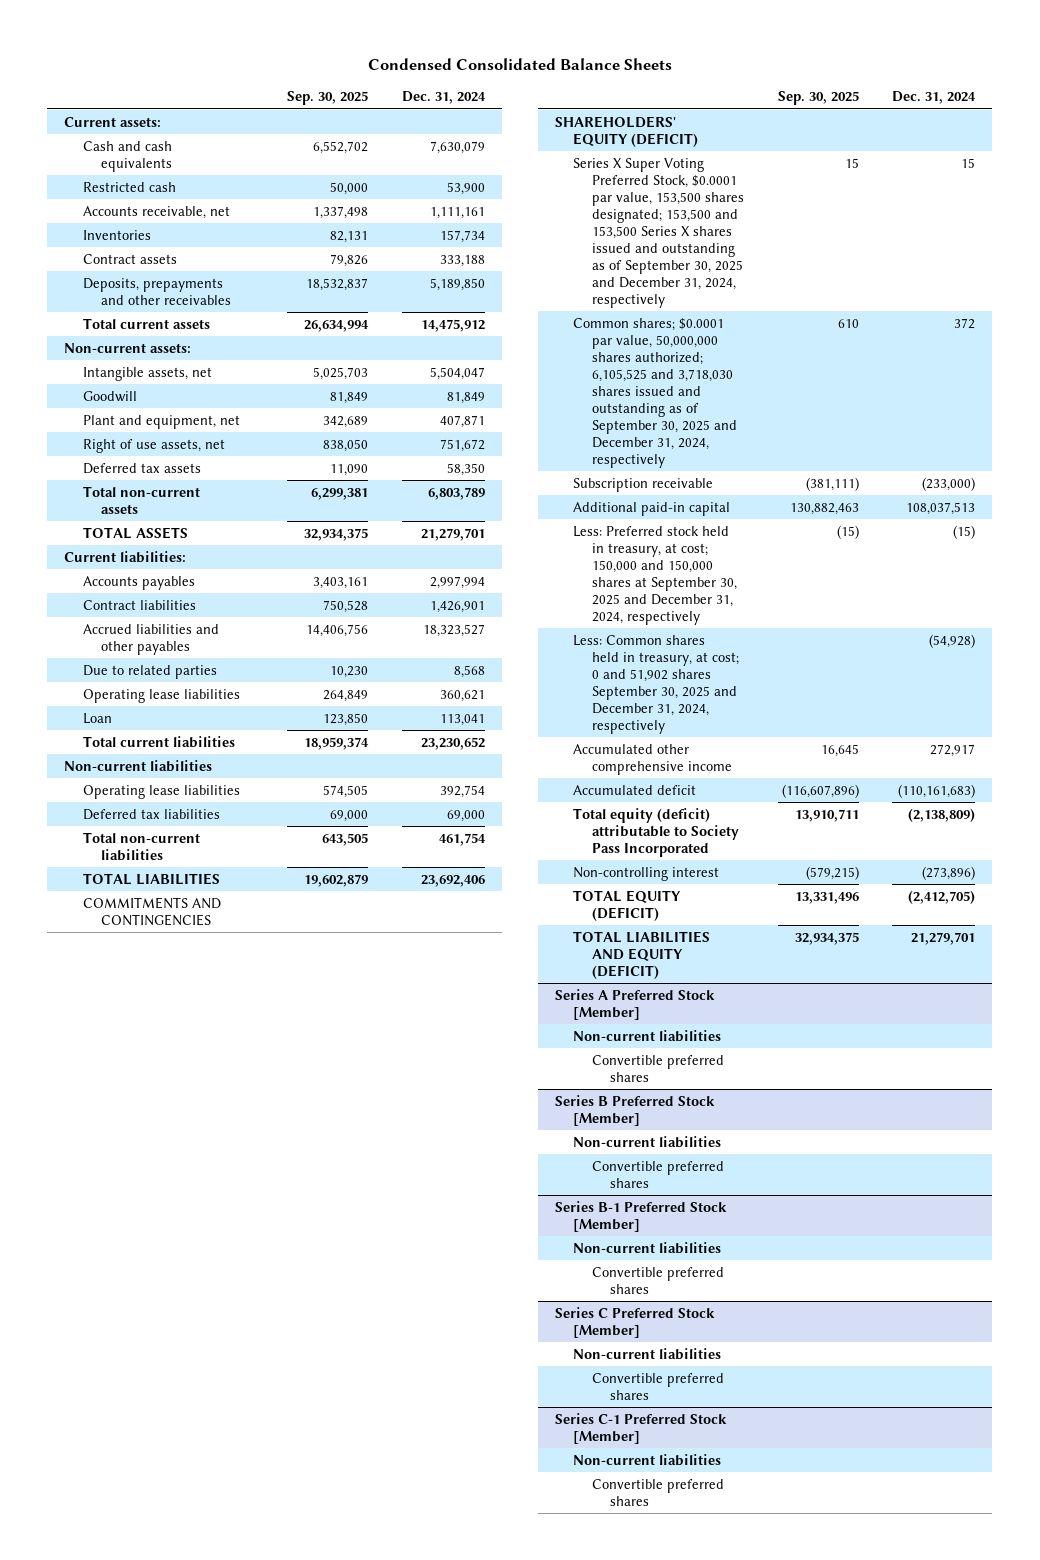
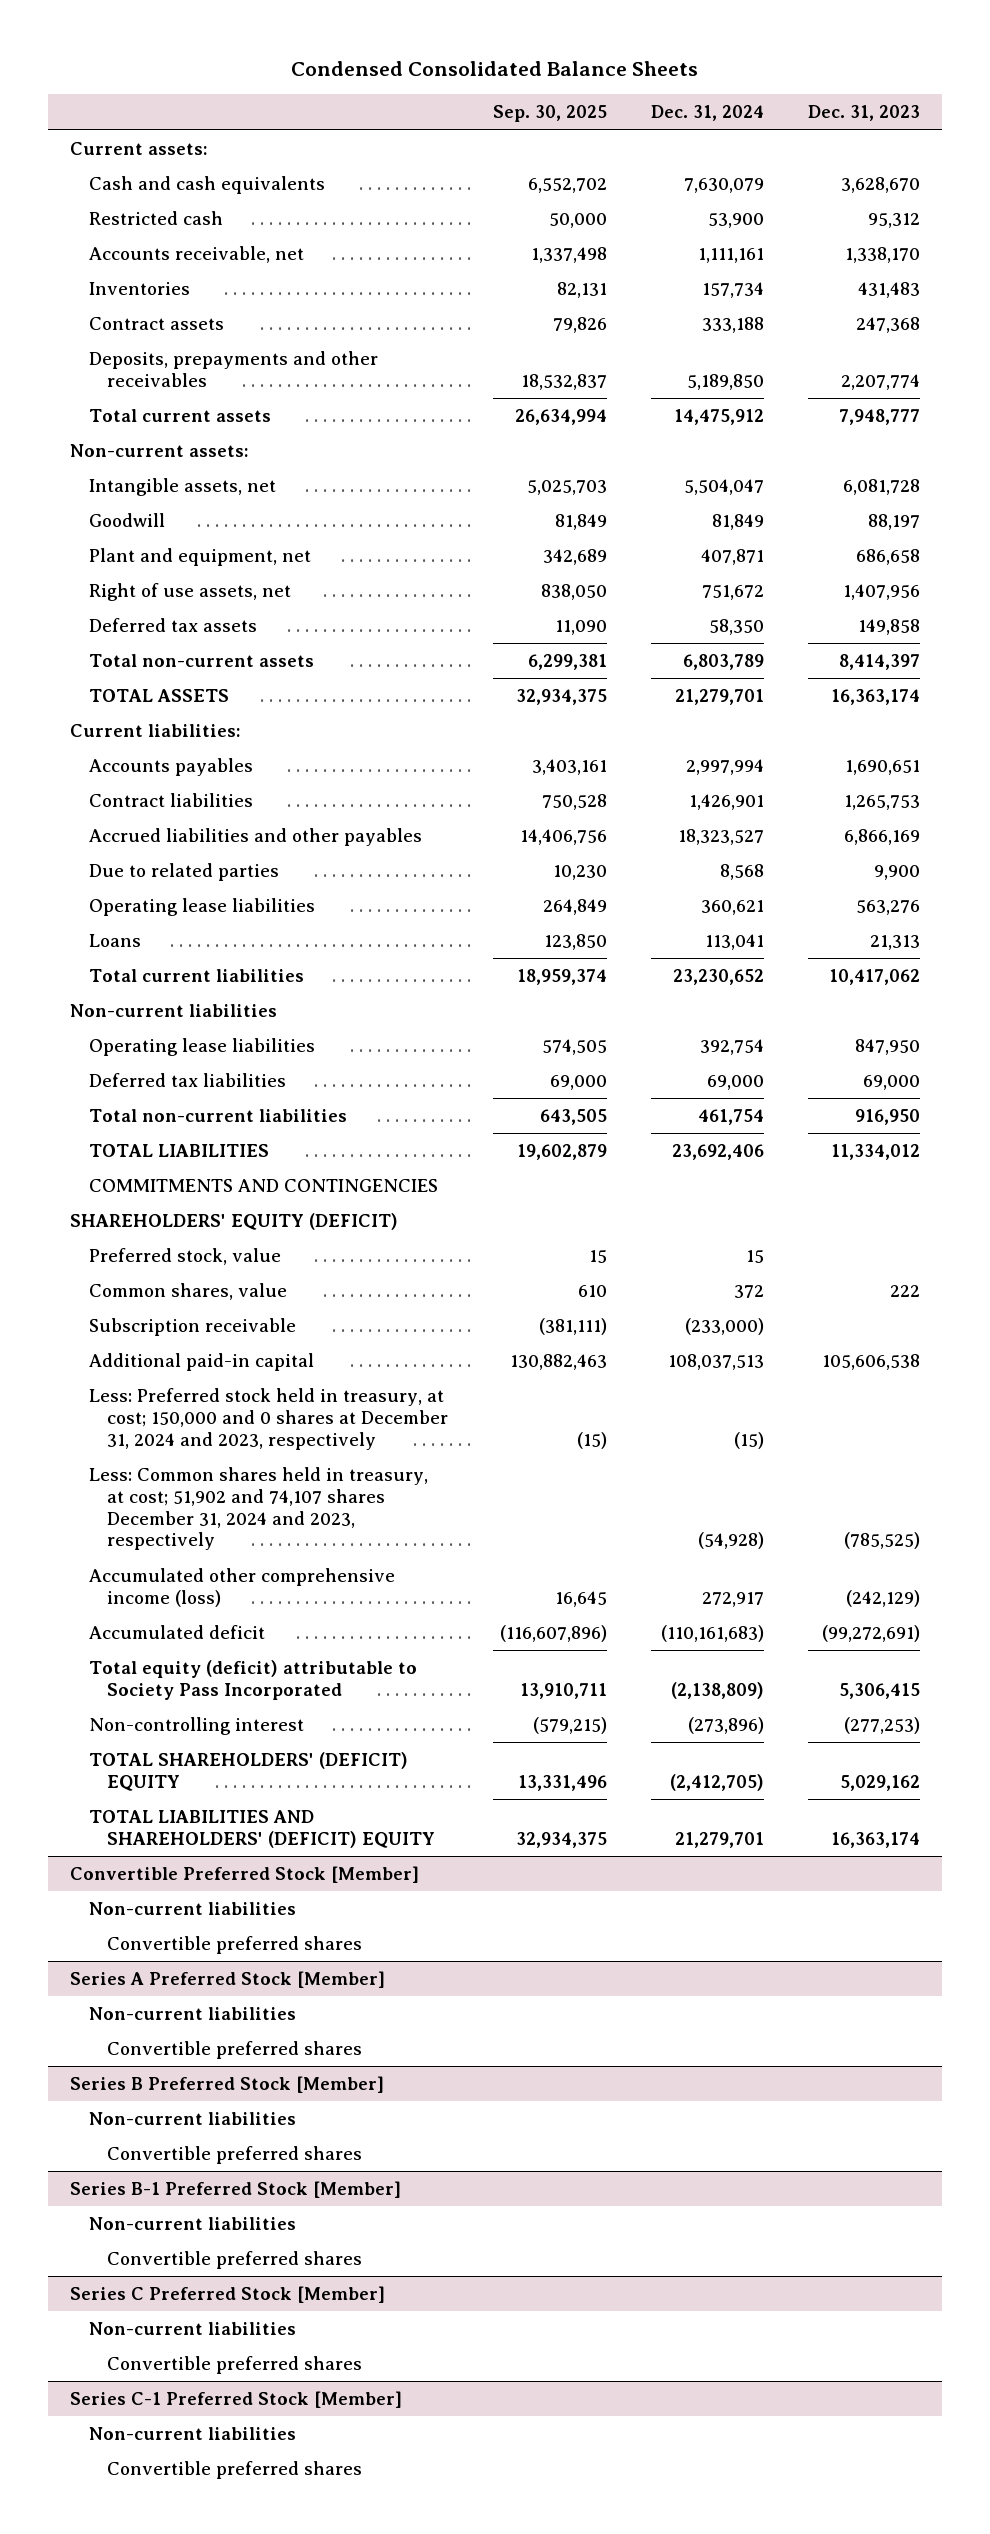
none -> [808,105,921,122] Dec. 31, 2023
[82,712,112,724] Loan -> [88,933,141,947] Loans
[573,157,744,308] Series X Super Voting Preferred Stock, $0.0001 par value, 153,500 shares designated; 153,500 and 153,500 Series X shares issued and outstanding as of September 30, 2025 and December 31, 2024, respectively -> [88,1247,281,1265] Preferred stock, value
[573,317,737,468] Common shares; $0.0001 par value, 50,000,000 shares authorized; 6,105,525 and 3,718,030 shares issued and outstanding as of September 30, 2025 and December 31, 2024, respectively -> [88,1282,287,1300] Common shares, value
[573,525,737,625] Less: Preferred stock held in treasury, at cost; 150,000 and 150,000 shares at September 30, 2025 and December 31, 2024, respectively -> [88,1387,449,1450] Less: Preferred stock held in treasury, at cost; 150,000 and 0 shares at December 31, 2024 and 2023, respectively
[573,634,739,734] Less: Common shares held in treasury, at cost; 0 and 51,902 shares September 30, 2025 and December 31, 2024, respectively -> [88,1466,428,1551] Less: Common shares held in treasury, at cost; 51,902 and 74,107 shares December 31, 2024 and 2023, respectively
[573,743,732,775] Accumulated other comprehensive income -> [88,1567,395,1607] Accumulated other comprehensive income (loss)
[573,889,682,921] TOTAL EQUITY (DEFICIT) -> [88,1751,408,1791] TOTAL SHAREHOLDERS' (DEFICIT) EQUITY
[573,930,711,979] TOTAL LIABILITIES AND EQUITY (DEFICIT) -> [88,1809,436,1848] TOTAL LIABILITIES AND SHAREHOLDERS' (DEFICIT) EQUITY
none -> [69,1865,419,1883] Convertible Preferred Stock [Member]
none -> [88,1901,296,1915] Non-current liabilities
none -> [107,1935,363,1954] Convertible preferred shares

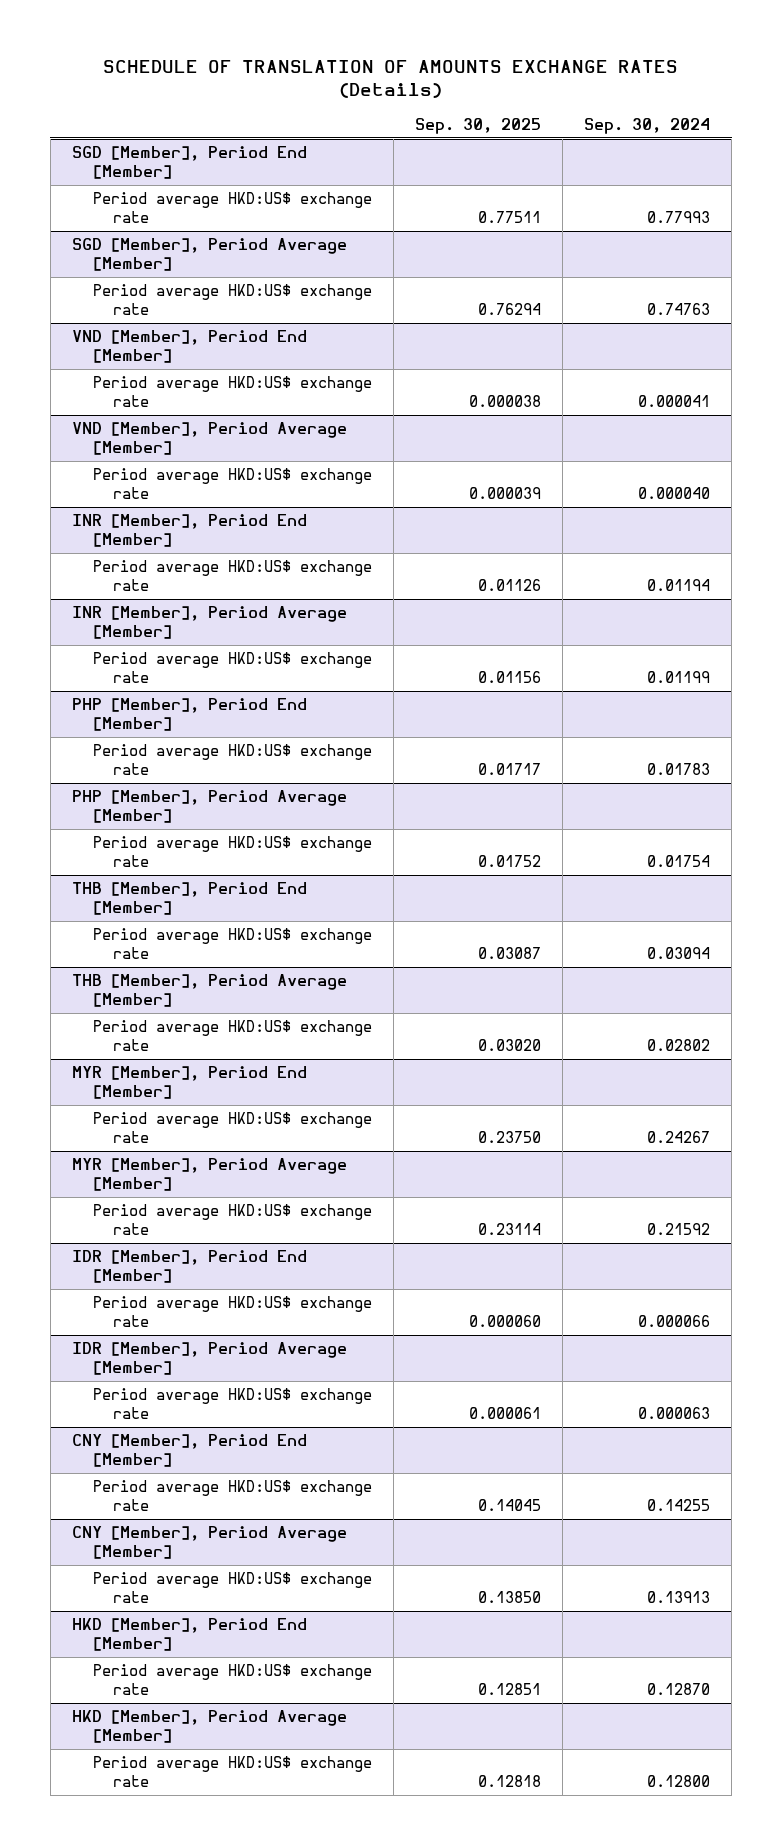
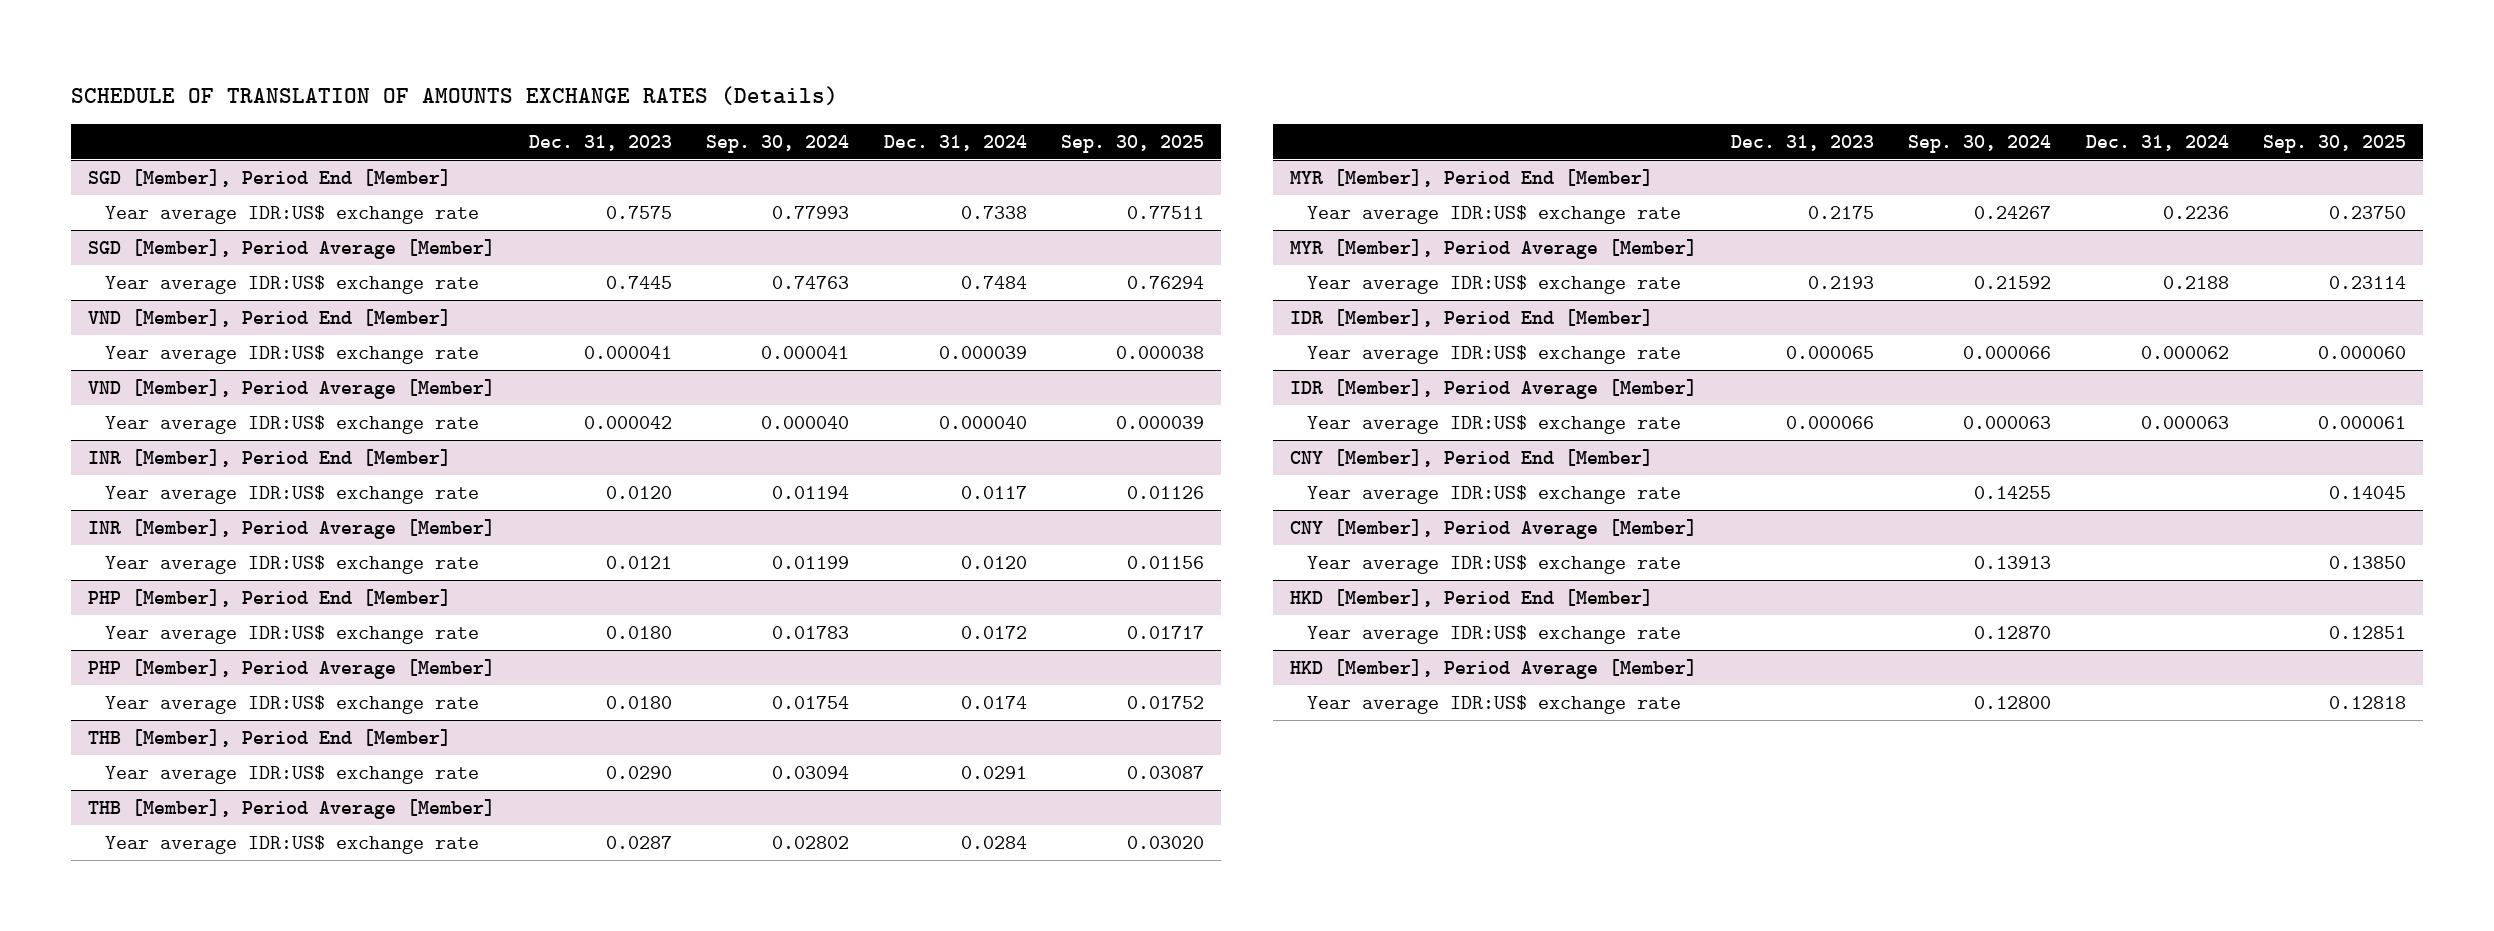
none -> [529,134,673,151] Dec. 31, 2023
none -> [883,134,1027,151] Dec. 31, 2024
[92,191,372,223] Period average HKD:US$ exchange rate -> [105,204,480,224] Year average IDR:US$ exchange rate
[92,283,372,315] Period average HKD:US$ exchange rate -> [105,274,480,294] Year average IDR:US$ exchange rate
[92,375,372,407] Period average HKD:US$ exchange rate -> [105,344,480,364] Year average IDR:US$ exchange rate
[92,467,372,499] Period average HKD:US$ exchange rate -> [105,414,480,434] Year average IDR:US$ exchange rate
[92,559,372,591] Period average HKD:US$ exchange rate -> [105,484,480,504] Year average IDR:US$ exchange rate
[92,651,372,683] Period average HKD:US$ exchange rate -> [105,554,480,574] Year average IDR:US$ exchange rate
[92,743,372,775] Period average HKD:US$ exchange rate -> [105,624,480,644] Year average IDR:US$ exchange rate
[92,835,372,867] Period average HKD:US$ exchange rate -> [105,694,480,714] Year average IDR:US$ exchange rate
[92,927,372,959] Period average HKD:US$ exchange rate -> [105,764,480,784] Year average IDR:US$ exchange rate
[92,1019,372,1051] Period average HKD:US$ exchange rate -> [105,834,480,854] Year average IDR:US$ exchange rate
[92,1111,372,1143] Period average HKD:US$ exchange rate -> [1307,204,1682,224] Year average IDR:US$ exchange rate
[92,1203,372,1235] Period average HKD:US$ exchange rate -> [1307,274,1682,294] Year average IDR:US$ exchange rate
[92,1295,372,1327] Period average HKD:US$ exchange rate -> [1307,344,1682,364] Year average IDR:US$ exchange rate
[92,1387,372,1419] Period average HKD:US$ exchange rate -> [1307,414,1682,434] Year average IDR:US$ exchange rate
[92,1479,372,1511] Period average HKD:US$ exchange rate -> [1307,484,1682,504] Year average IDR:US$ exchange rate
[92,1571,372,1603] Period average HKD:US$ exchange rate -> [1307,554,1682,574] Year average IDR:US$ exchange rate
[92,1663,372,1695] Period average HKD:US$ exchange rate -> [1307,624,1682,644] Year average IDR:US$ exchange rate
[92,1755,372,1787] Period average HKD:US$ exchange rate -> [1307,694,1682,714] Year average IDR:US$ exchange rate

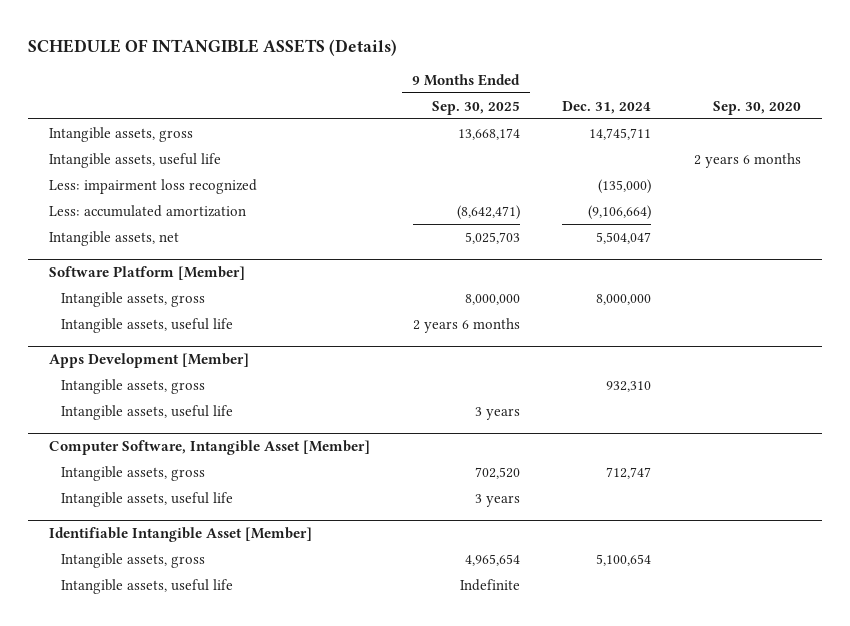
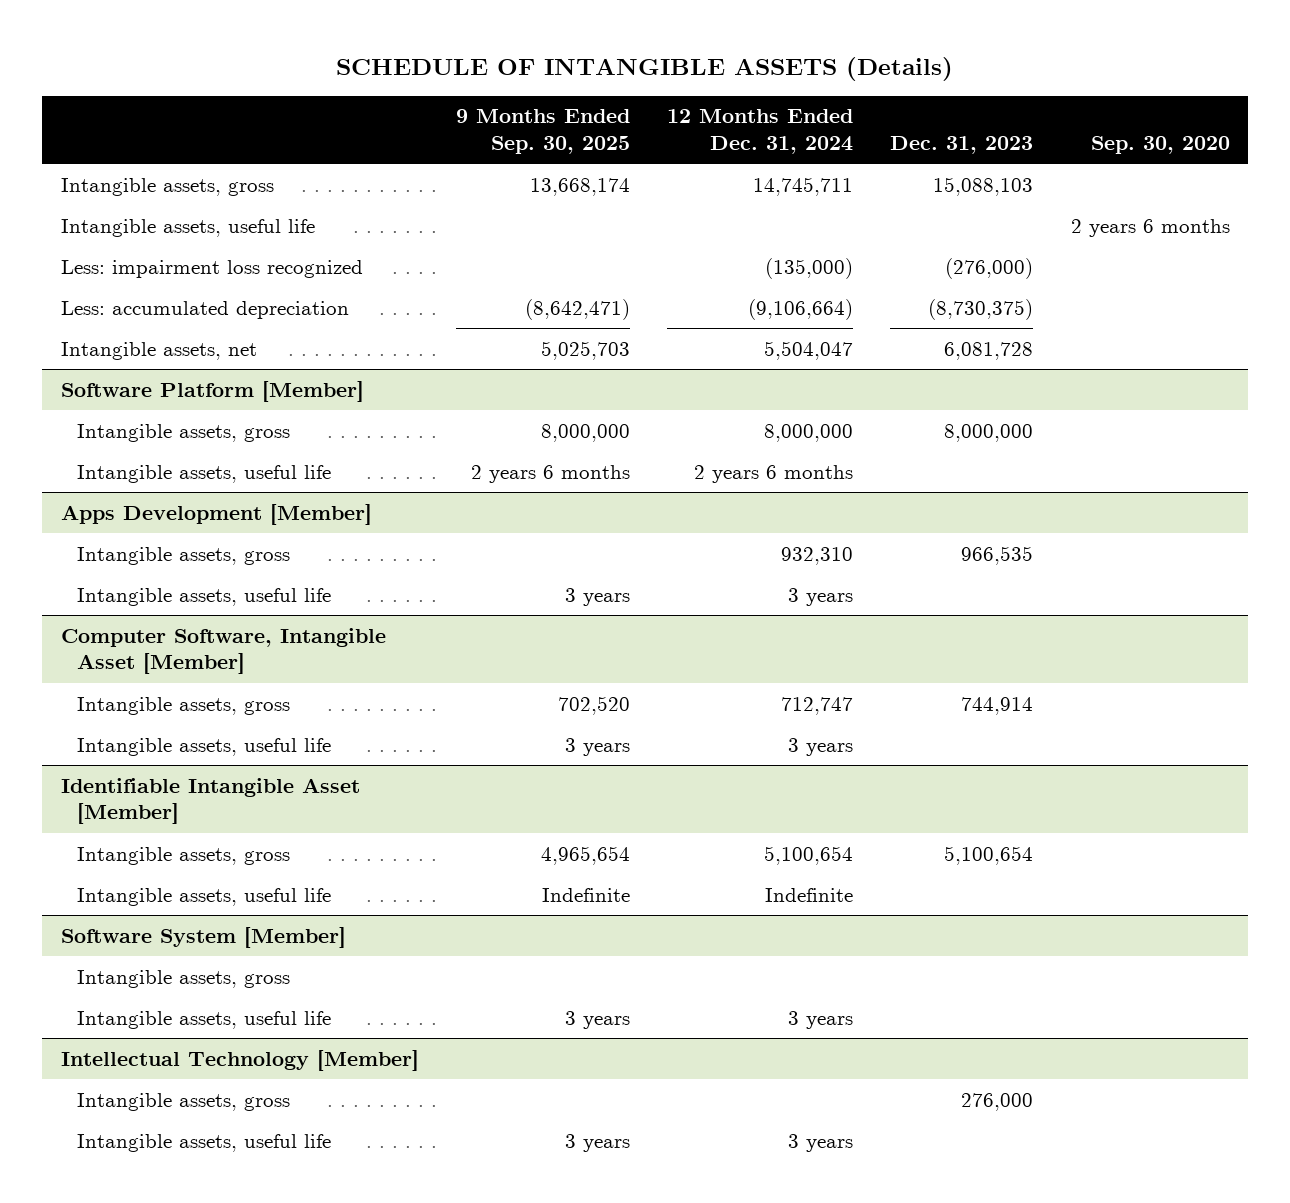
[562,100,652,114] Dec. 31, 2024 -> none
none -> [667,109,854,154] 12 Months Ended Dec. 31, 2024
none -> [890,135,1034,154] Dec. 31, 2023
[49,204,247,217] Less: accumulated amortization -> [60,300,349,319] Less: accumulated depreciation
none -> [60,926,346,948] Software System [Member]
none -> [76,969,290,988] Intangible assets, gross
none -> [76,1010,331,1029] Intangible assets, useful life
none -> [60,1049,419,1071] Intellectual Technology [Member]
none -> [76,1092,290,1111] Intangible assets, gross
none -> [76,1133,331,1152] Intangible assets, useful life

